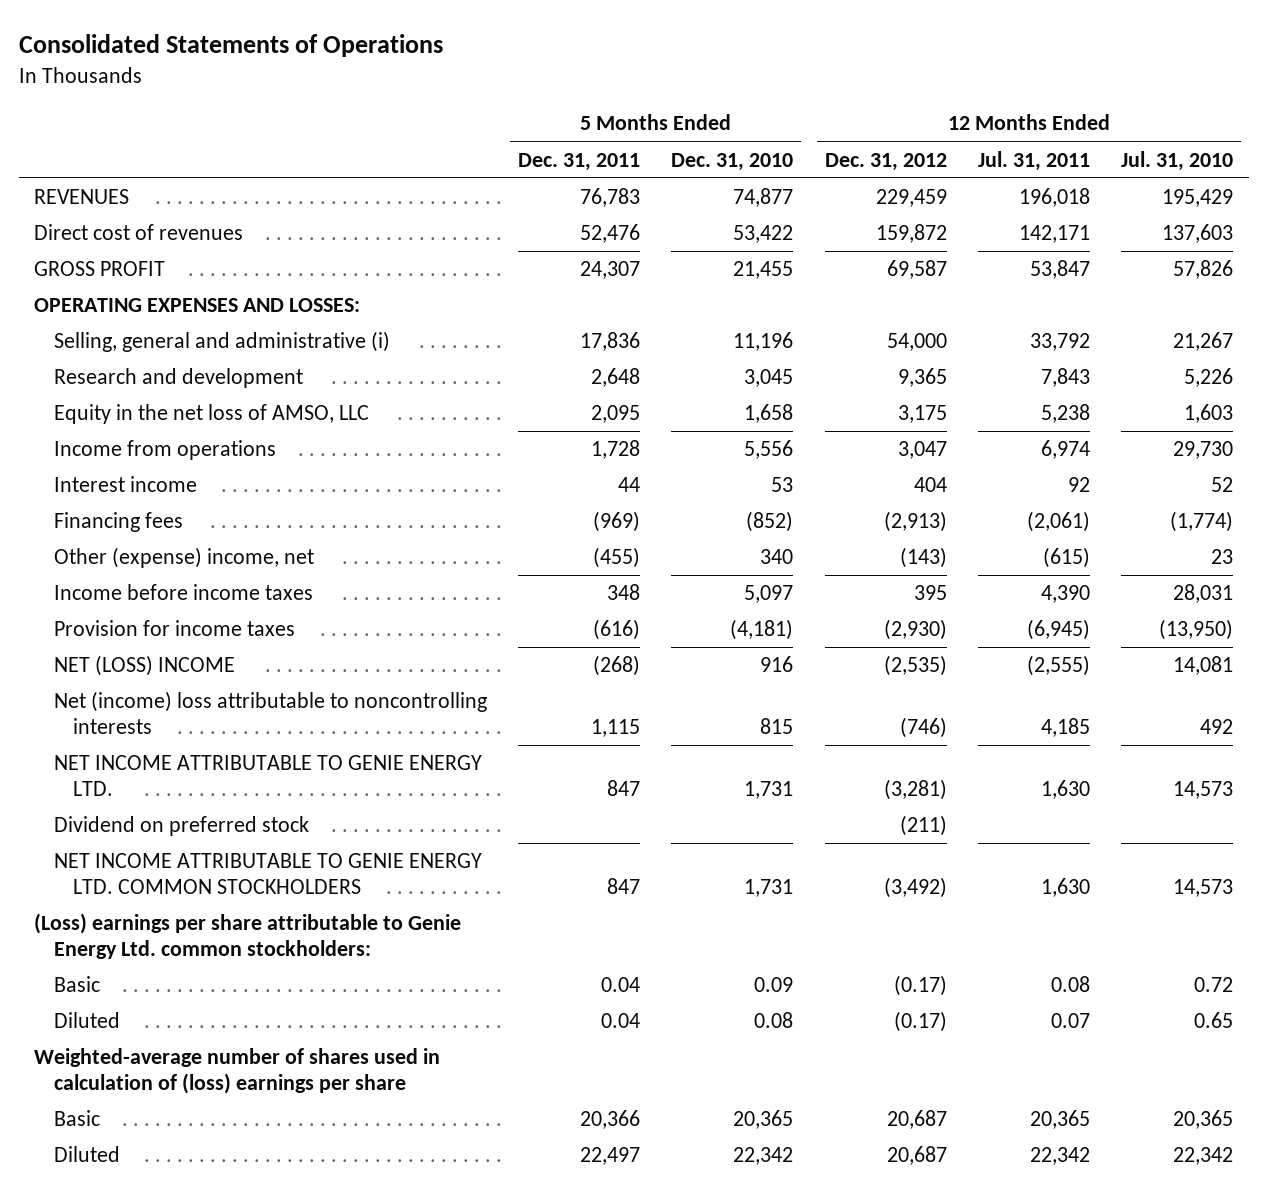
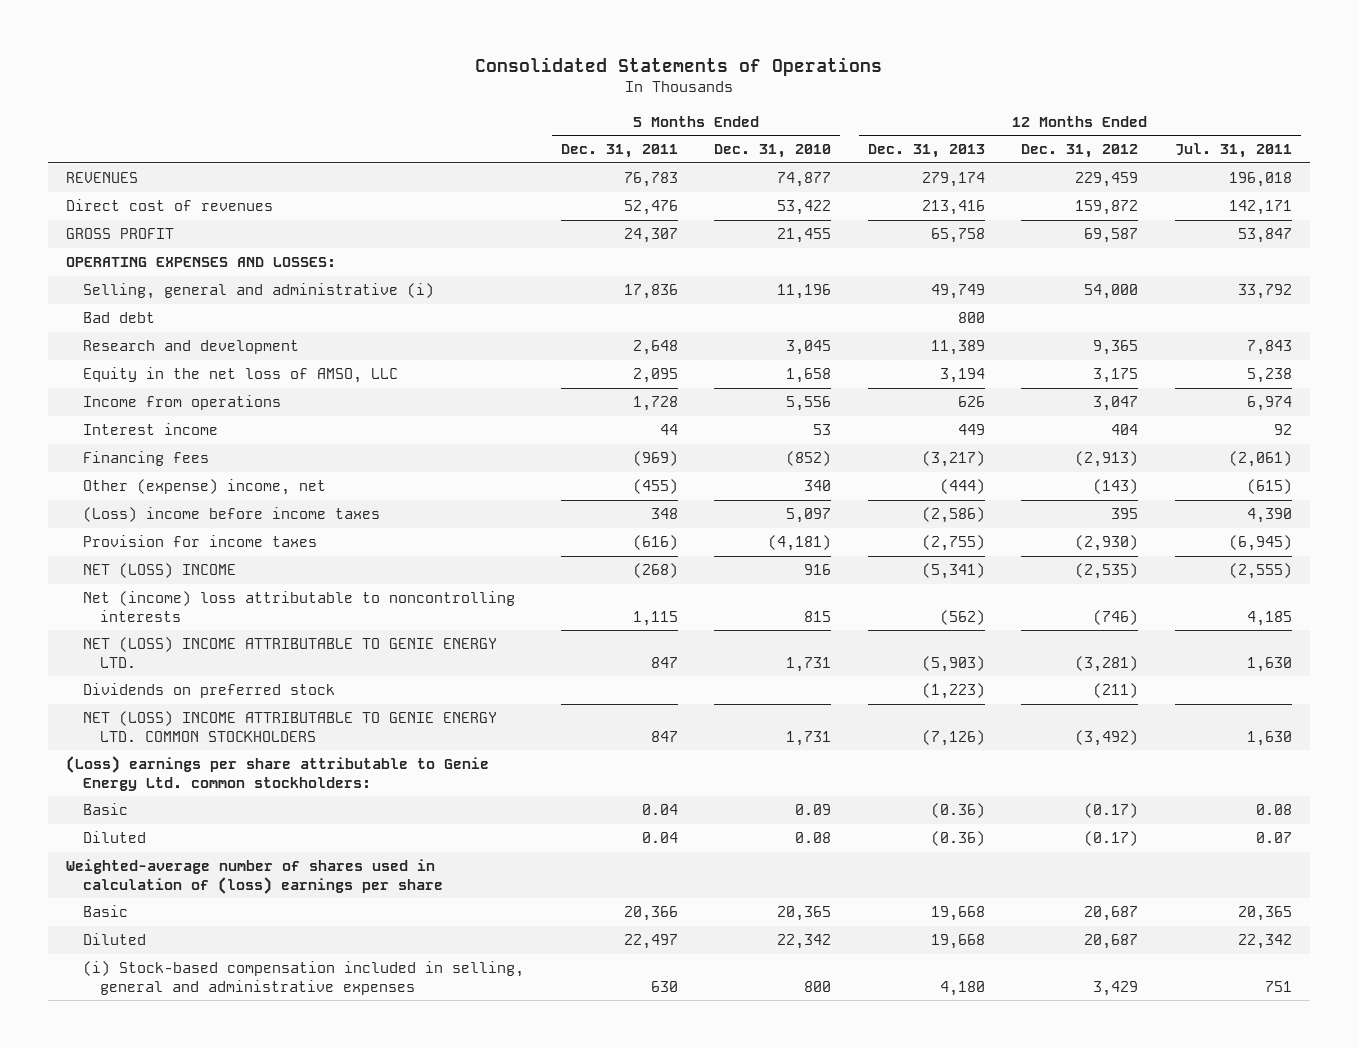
[1121,150,1234,171] Jul. 31, 2010 -> none
none -> [867,144,985,159] Dec. 31, 2013
none -> [83,312,156,324] Bad debt
[53,584,313,601] Income before income taxes -> [83,507,381,523] (Loss) income before income taxes
[53,755,482,796] NET INCOME ATTRIBUTABLE TO GENIE ENERGY LTD. -> [83,637,498,669] NET (LOSS) INCOME ATTRIBUTABLE TO GENIE ENERGY LTD.
[53,816,309,837] Dividend on preferred stock -> [83,683,336,699] Dividends on preferred stock
[53,853,482,894] NET INCOME ATTRIBUTABLE TO GENIE ENERGY LTD. COMMON STOCKHOLDERS -> [83,711,498,743] NET (LOSS) INCOME ATTRIBUTABLE TO GENIE ENERGY LTD. COMMON STOCKHOLDERS
none -> [83,961,525,996] (i) Stock-based compensation included in selling, general and administrative expenses

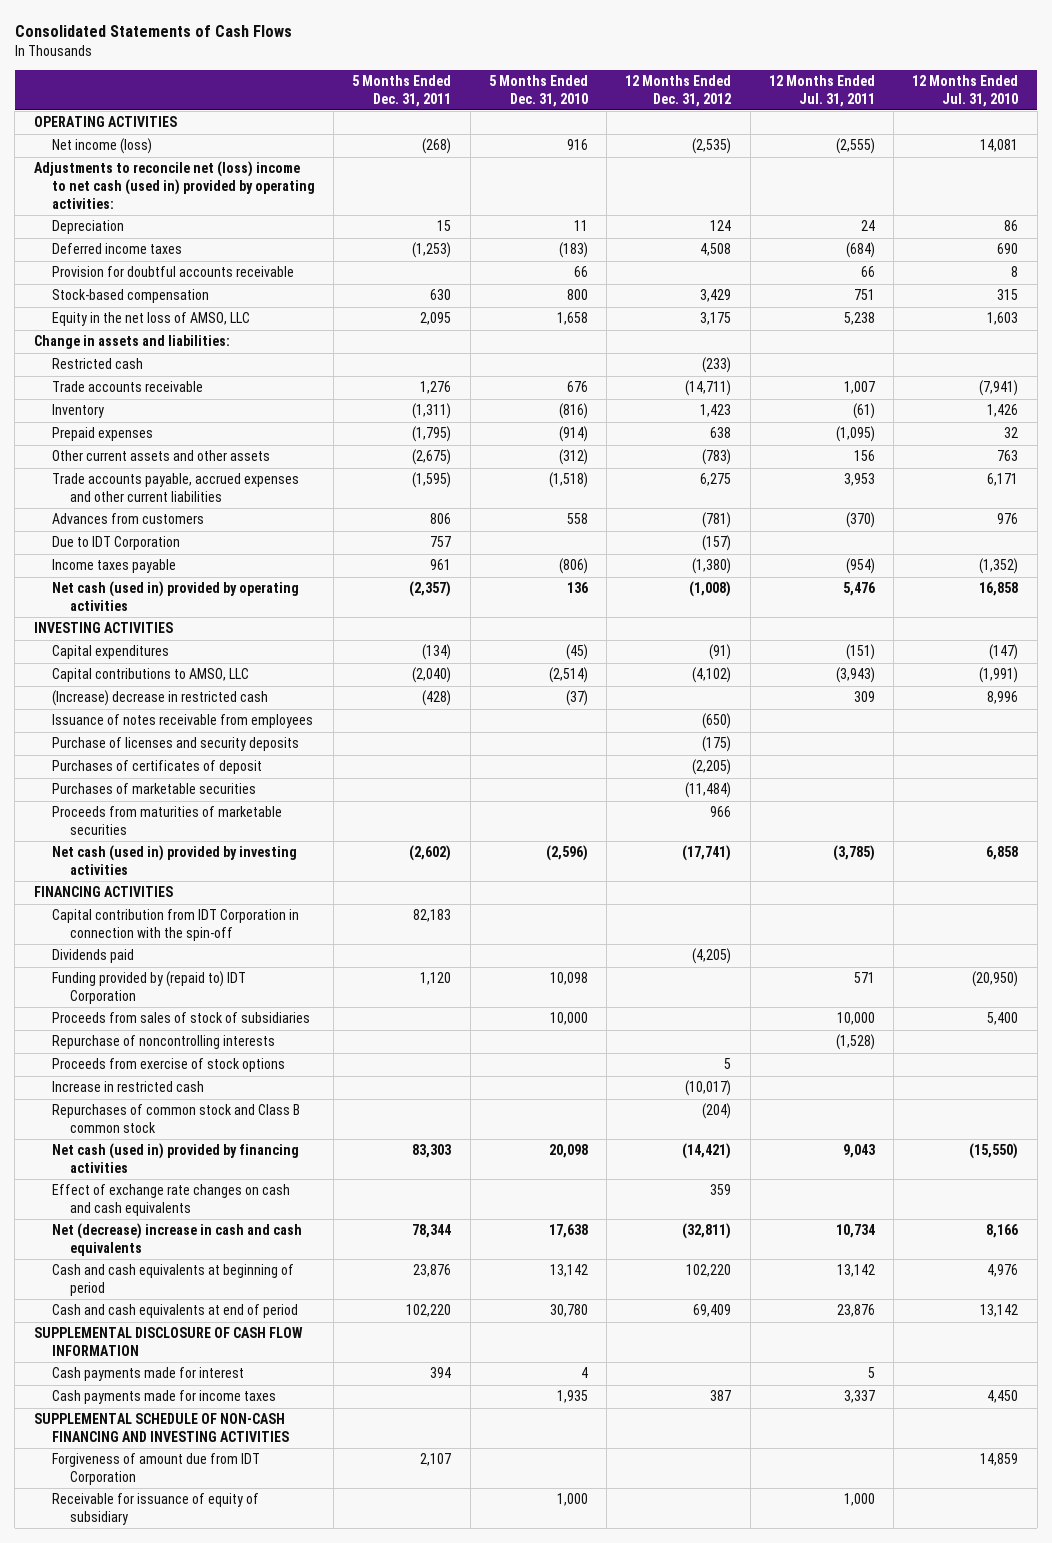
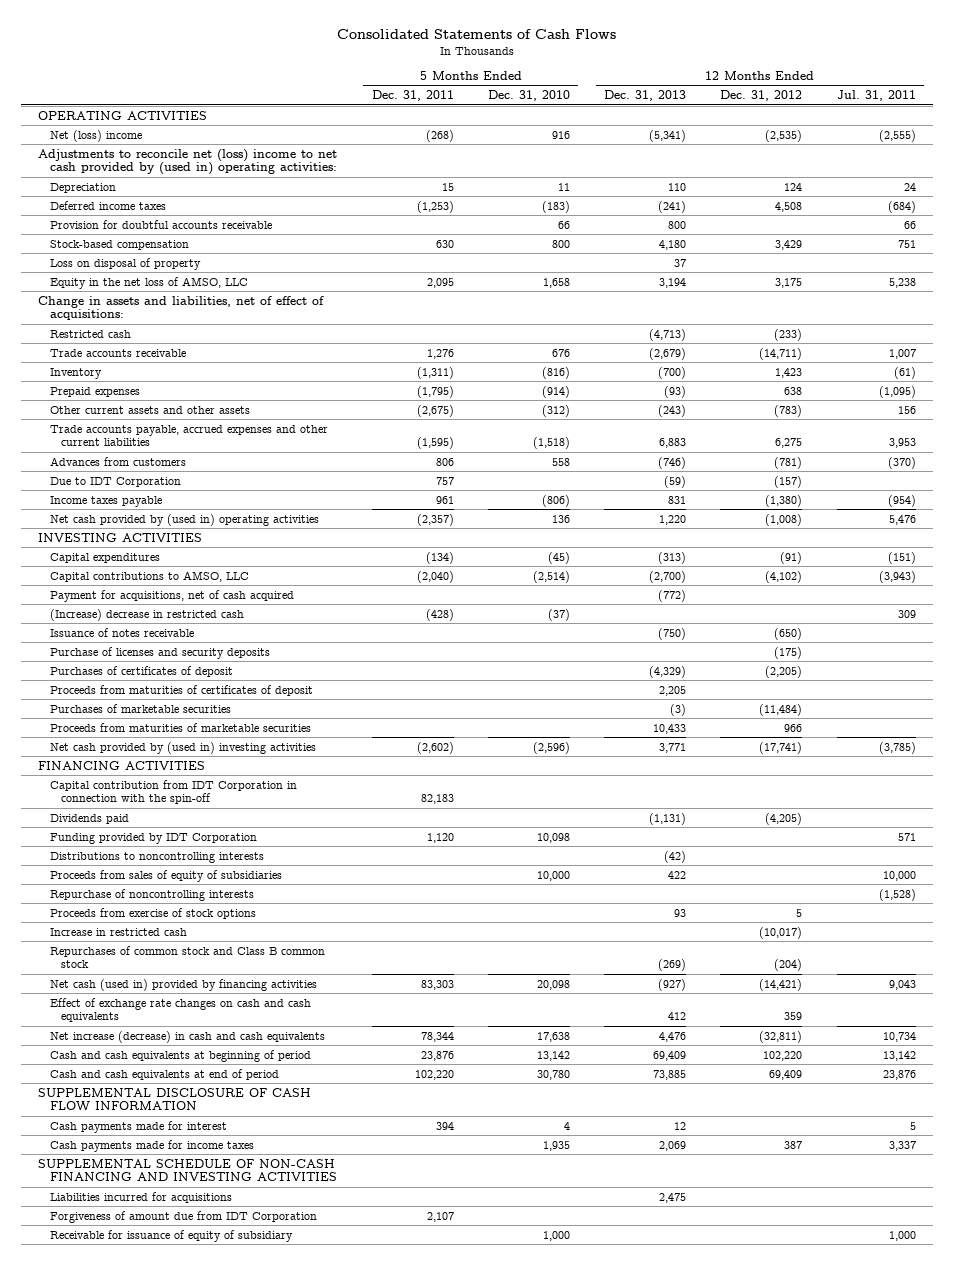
[912,74,1019,107] 12 Months Ended Jul. 31, 2010 -> none
none -> [604,90,687,102] Dec. 31, 2013
[51,138,152,155] Net income (loss) -> [49,129,142,142] Net (loss) income
[33,161,315,209] Adjustments to reconcile net (loss) income to net cash (used in) provided by operating activities: -> [38,148,338,176] Adjustments to reconcile net (loss) income to net cash provided by (used in) operating activities:
none -> [49,257,201,270] Loss on disposal of property
[33,335,230,350] Change in assets and liabilities: -> [38,295,325,321] Change in assets and liabilities, net of effect of acquisitions:
[51,581,299,611] Net cash (used in) provided by operating activities -> [49,513,319,526] Net cash provided by (used in) operating activities
none -> [49,589,294,602] Payment for acquisitions, net of cash acquired
[51,714,313,729] Issuance of notes receivable from employees -> [49,627,194,637] Issuance of notes receivable
none -> [49,684,313,696] Proceeds from maturities of certificates of deposit
[51,845,297,875] Net cash (used in) provided by investing activities -> [49,741,316,754] Net cash provided by (used in) investing activities
[51,971,246,1004] Funding provided by (repaid to) IDT Corporation -> [49,832,257,844] Funding provided by IDT Corporation
none -> [49,851,264,863] Distributions to noncontrolling interests
[51,1012,310,1024] Proceeds from sales of stock of subsidiaries -> [49,869,282,882] Proceeds from sales of equity of subsidiaries
[51,1223,302,1256] Net (decrease) increase in cash and cash equivalents -> [49,1030,325,1043] Net increase (decrease) in cash and cash equivalents
none -> [49,1191,232,1203] Liabilities incurred for acquisitions

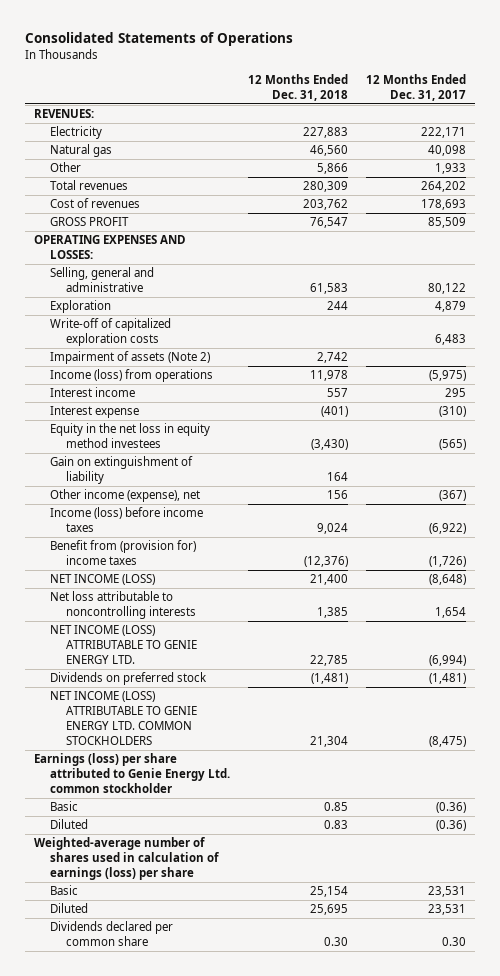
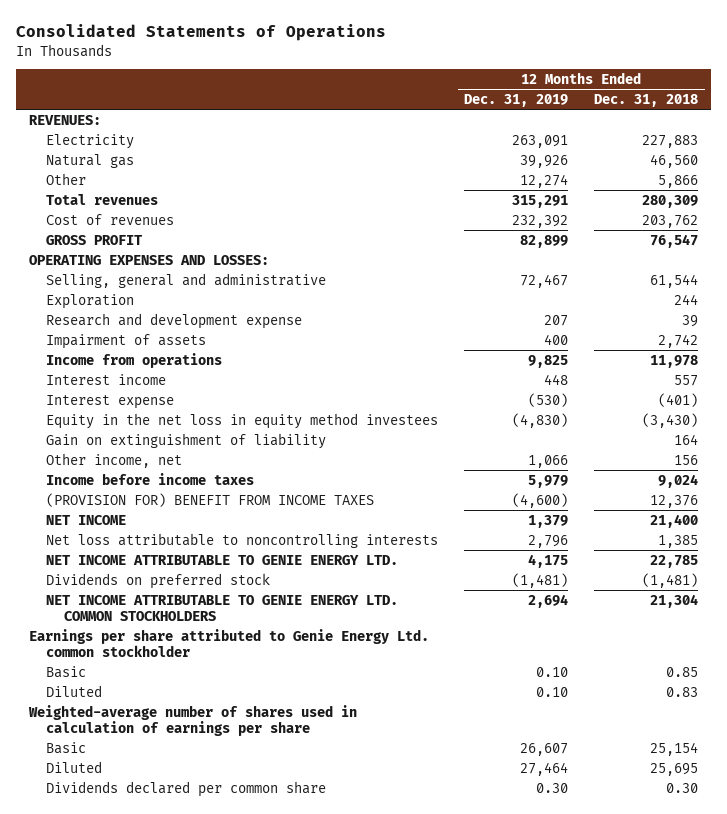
[366,73,467,101] 12 Months Ended Dec. 31, 2017 -> none
none -> [464,94,569,108] Dec. 31, 2019
[309,283,348,295] 61,583 -> [650,273,699,288] 61,544
[49,318,171,347] Write-off of capitalized exploration costs -> none
none -> [46,312,303,329] Research and development expense
[49,351,210,365] Impairment of assets (Note 2) -> [46,333,207,349] Impairment of assets
[49,369,213,383] Income (loss) from operations -> [46,352,223,368] Income from operations
[49,489,200,503] Other income (expense), net -> [46,452,183,468] Other income, net
[49,507,203,533] Income (loss) before income taxes -> [46,472,255,485] Income before income taxes
[49,540,196,566] Benefit from (provision for) income taxes -> [46,492,375,507] (PROVISION FOR) BENEFIT FROM INCOME TAXES
[303,556,348,568] (12,376) -> [650,494,699,508] 12,376
[49,574,155,586] NET INCOME (LOSS) -> [46,514,127,525] NET INCOME
[49,625,197,665] NET INCOME (LOSS) ATTRIBUTABLE TO GENIE ENERGY LTD. -> [46,554,399,565] NET INCOME ATTRIBUTABLE TO GENIE ENERGY LTD.
[49,691,197,746] NET INCOME (LOSS) ATTRIBUTABLE TO GENIE ENERGY LTD. COMMON STOCKHOLDERS -> [46,594,399,622] NET INCOME ATTRIBUTABLE TO GENIE ENERGY LTD. COMMON STOCKHOLDERS
[33,753,230,794] Earnings (loss) per share attributed to Genie Energy Ltd. common stockholder -> [29,628,430,658] Earnings per share attributed to Genie Energy Ltd. common stockholder
[33,837,219,881] Weighted-average number of shares used in calculation of earnings (loss) per share -> [28,704,358,737] Weighted-average number of shares used in calculation of earnings per share

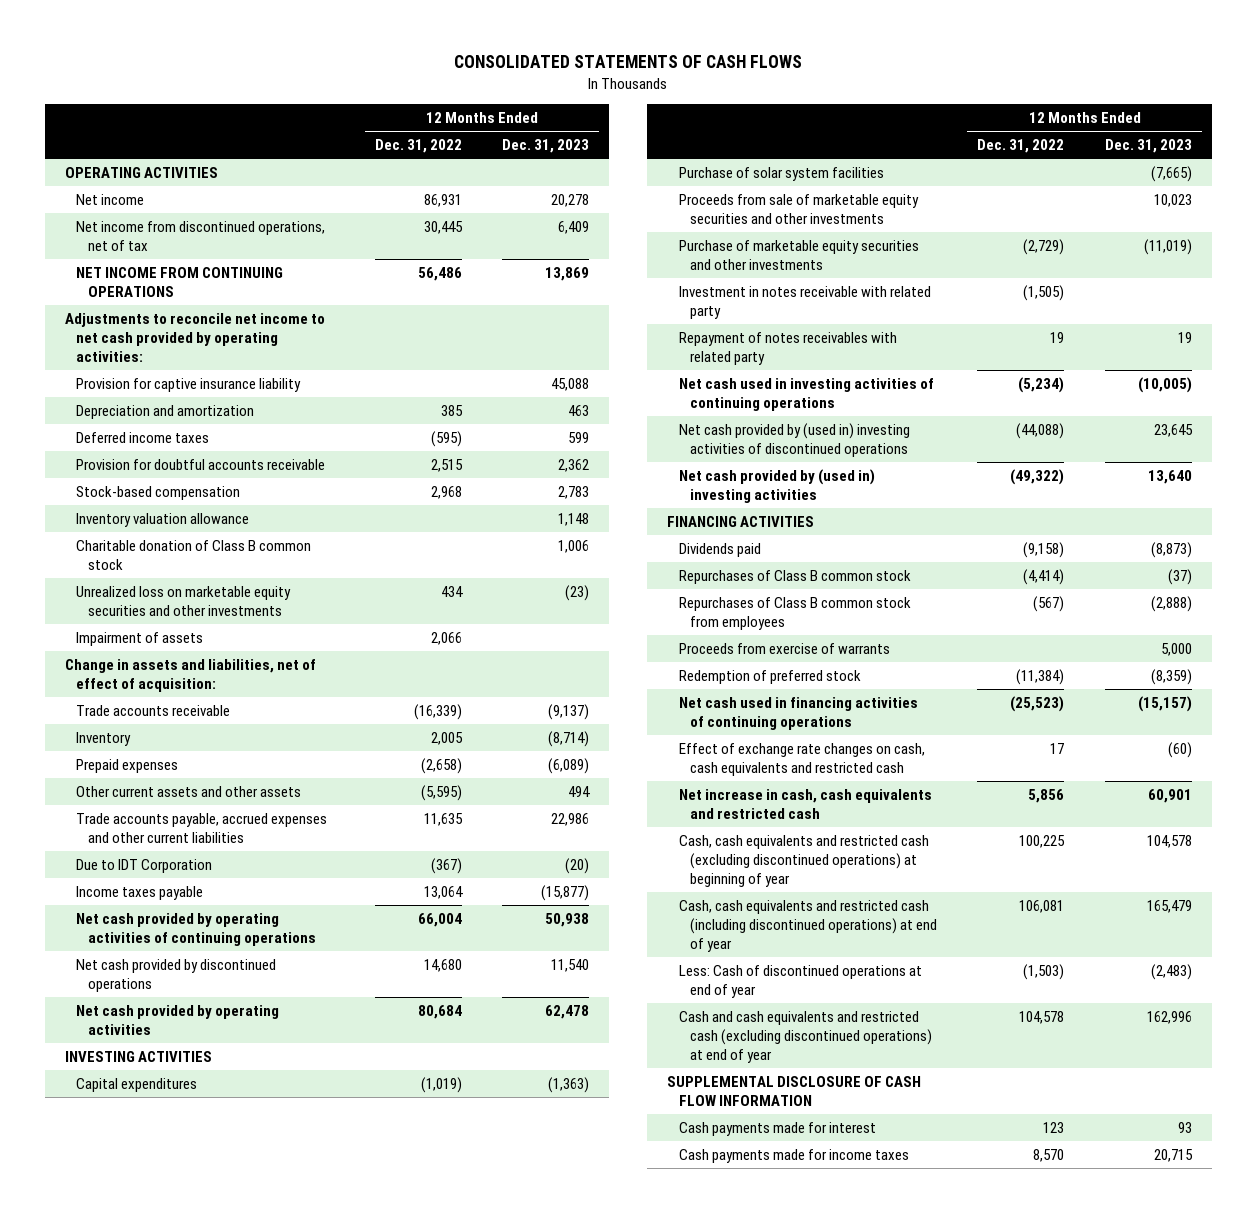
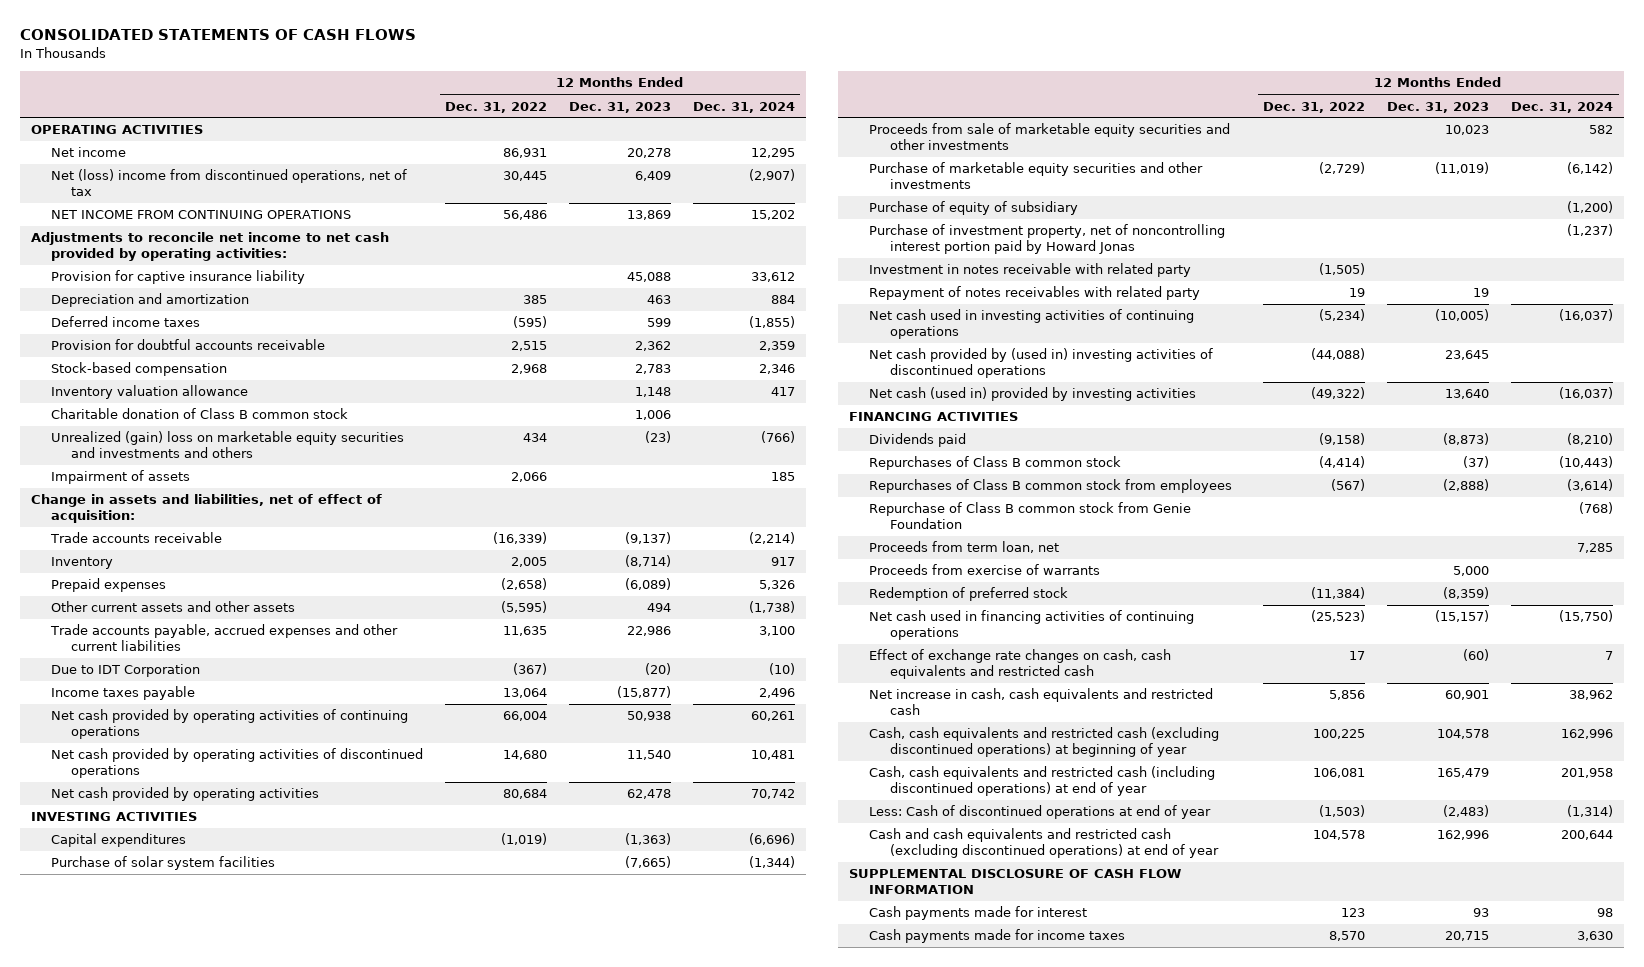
none -> [692,101,795,113] Dec. 31, 2024
[76,220,326,251] Net income from discontinued operations, net of tax -> [51,169,408,196] Net (loss) income from discontinued operations, net of tax
[76,585,292,616] Unrealized loss on marketable equity securities and other investments -> [51,431,405,458] Unrealized (gain) loss on marketable equity securities and investments and others
[76,958,277,992] Net cash provided by discontinued operations -> [51,748,424,778] Net cash provided by operating activities of discontinued operations
none -> [869,201,1079,216] Purchase of equity of subsidiary
none -> [869,224,1226,254] Purchase of investment property, net of noncontrolling interest portion paid by Howard Jonas
[678,468,875,503] Net cash provided by (used in) investing activities -> [869,387,1197,402] Net cash (used in) provided by investing activities
none -> [869,502,1192,529] Repurchase of Class B common stock from Genie Foundation
none -> [869,541,1060,554] Proceeds from term loan, net

